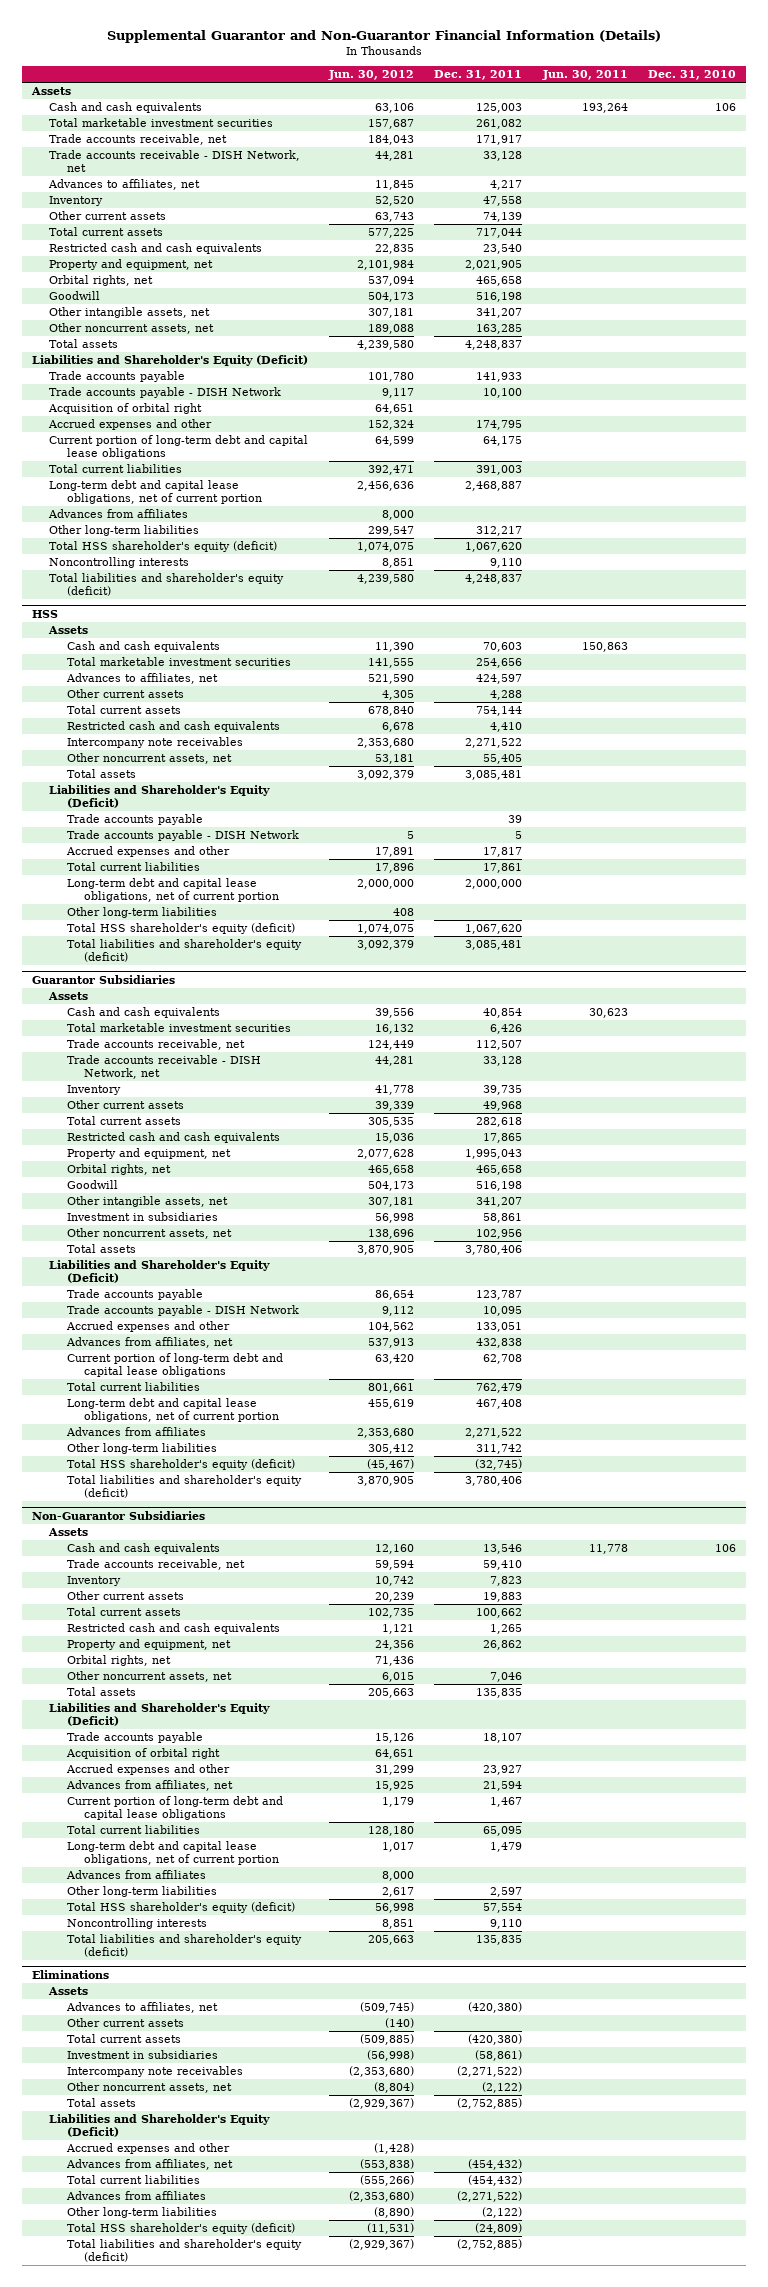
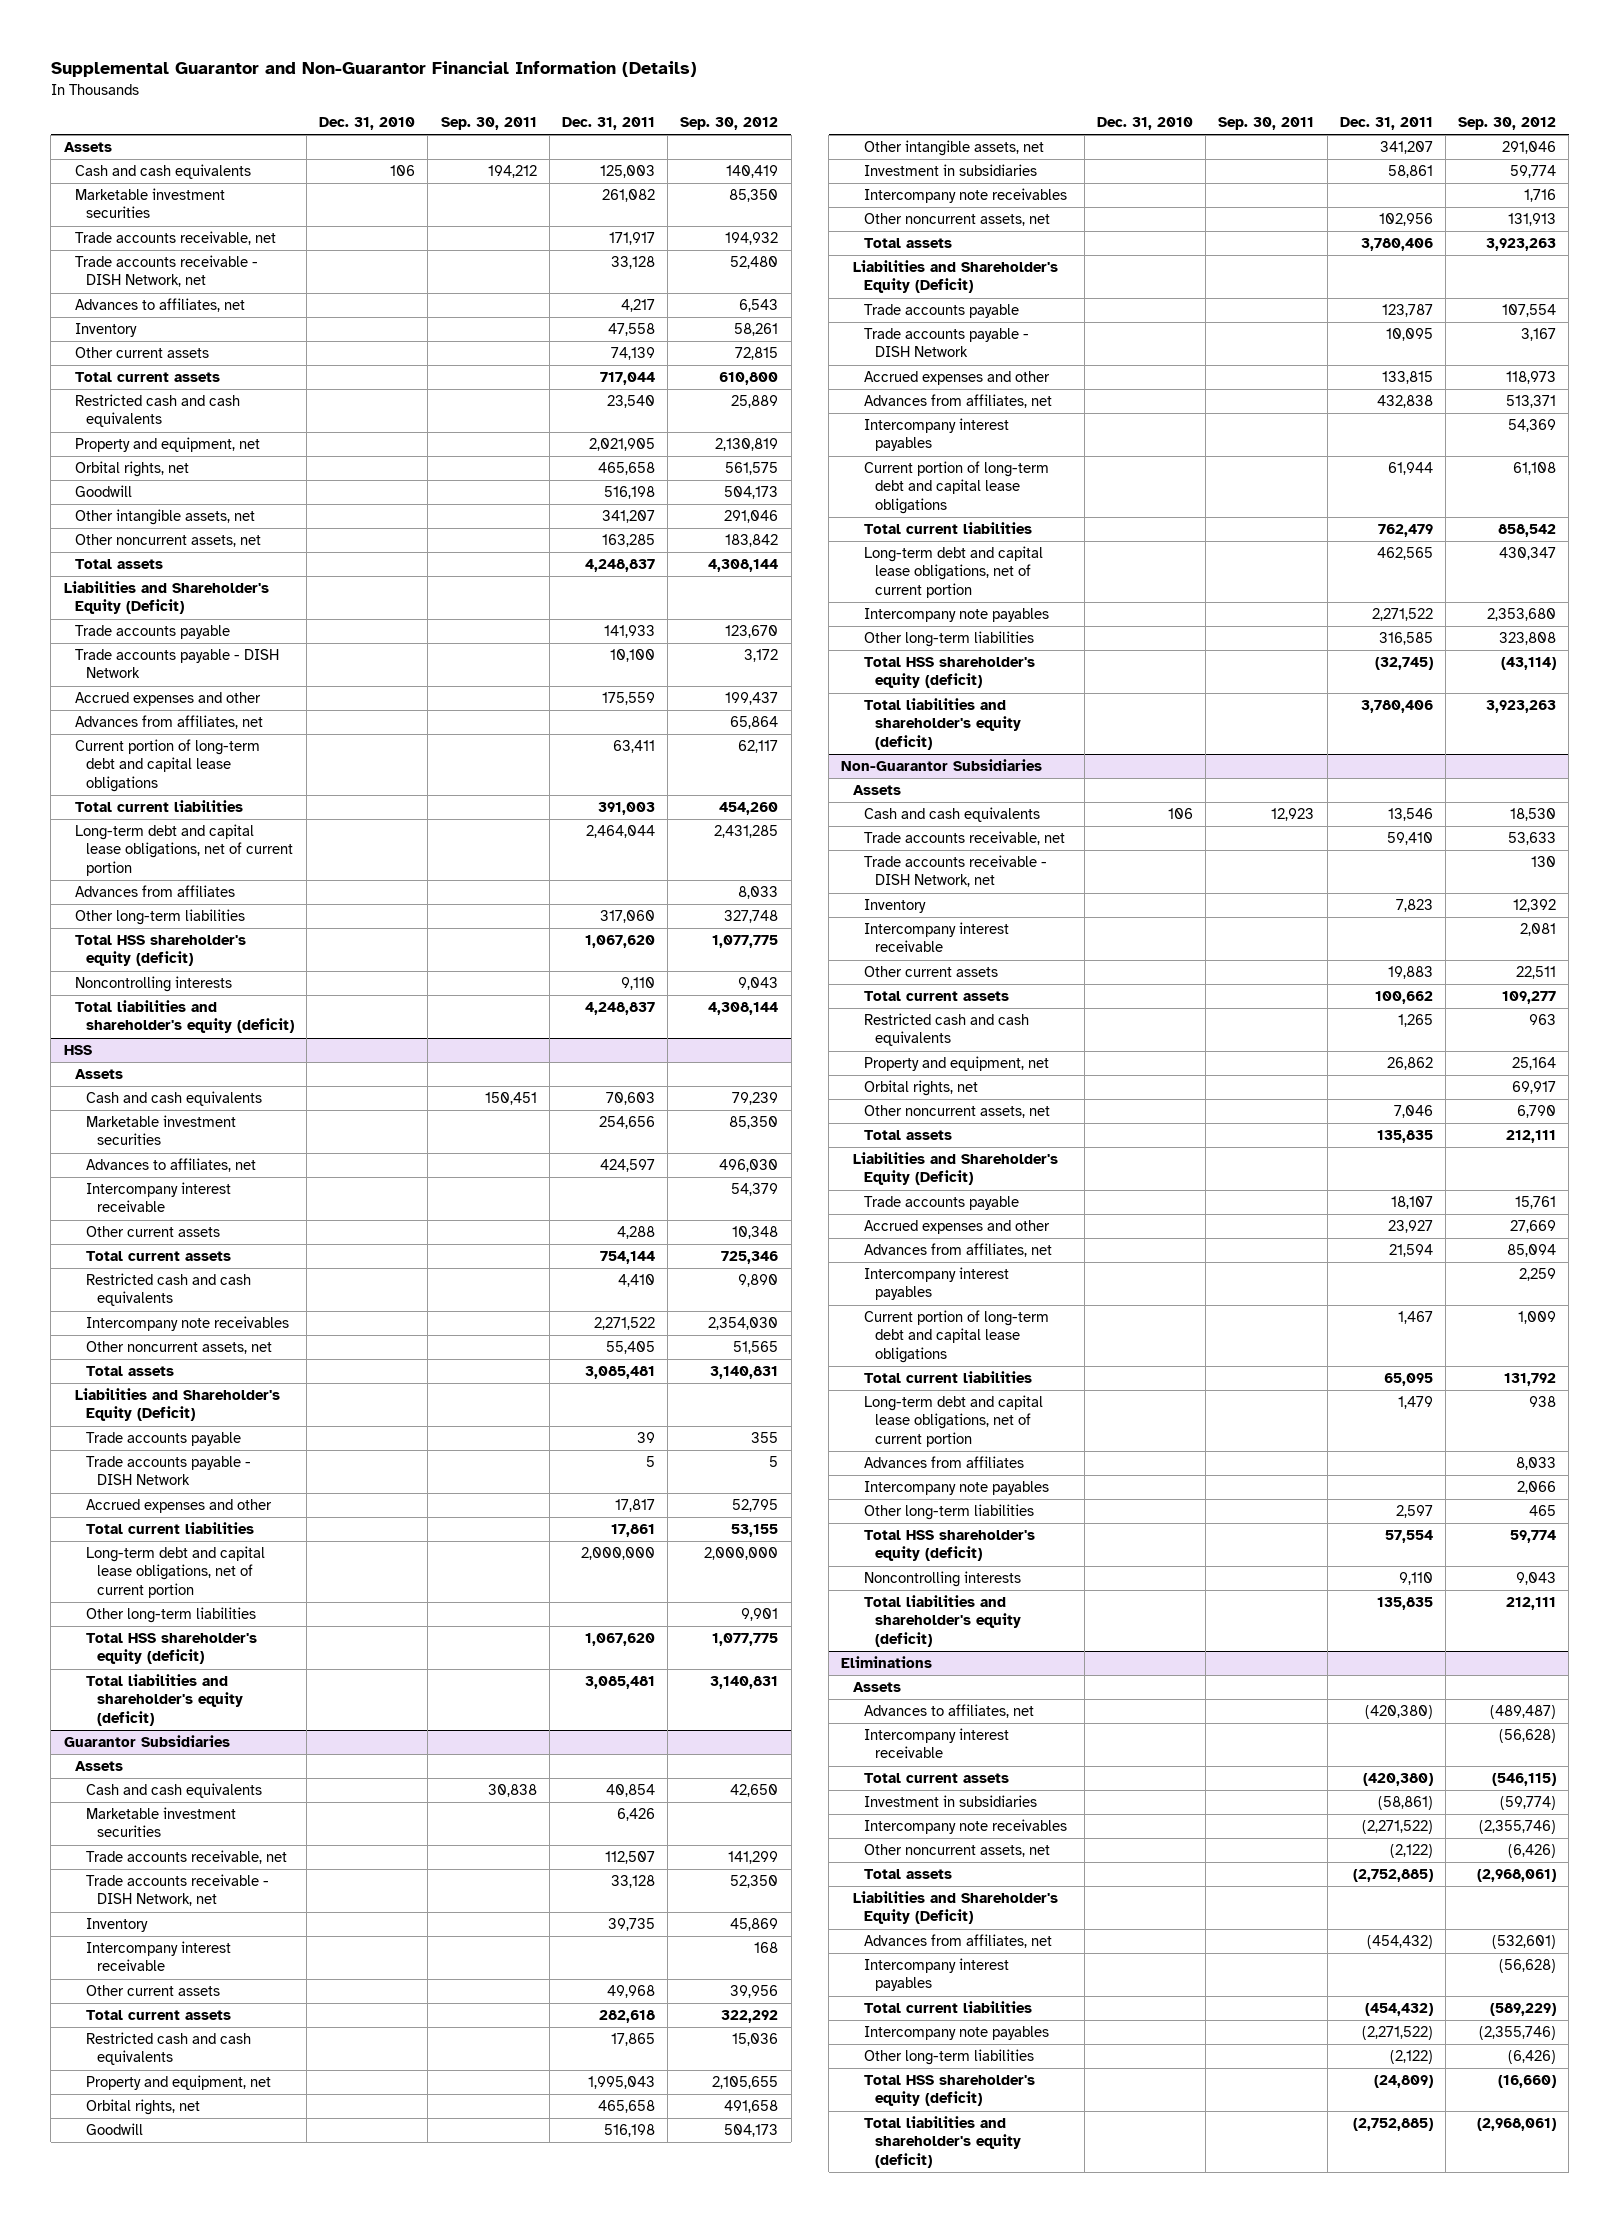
[327,70,414,81] Jun. 30, 2012 -> none
[541,70,628,81] Jun. 30, 2011 -> none
none -> [440,117,537,131] Sep. 30, 2011
none -> [680,117,779,131] Sep. 30, 2012
[49,118,274,128] Total marketable investment securities -> [74,188,225,219] Marketable investment securities
[48,403,203,415] Acquisition of orbital right -> none
[476,420,523,431] 174,795 -> [602,692,656,706] 175,559
none -> [74,715,263,730] Advances from affiliates, net
[483,436,523,447] 64,175 -> [613,740,656,754] 63,411
[465,481,523,492] 2,468,887 -> [586,825,656,839] 2,464,044
[476,526,523,537] 312,217 -> [600,910,656,924] 317,060
[66,657,291,667] Total marketable investment securities -> [85,1115,236,1146] Marketable investment securities
none -> [85,1182,231,1213] Intercompany interest receivable
[66,1023,291,1033] Total marketable investment securities -> [85,1807,236,1838] Marketable investment securities
none -> [85,1941,231,1972] Intercompany interest receivable
none -> [863,188,1067,204] Intercompany note receivables
[476,1322,523,1333] 133,051 -> [1381,371,1433,385] 133,815
none -> [863,418,1009,452] Intercompany interest payables
[483,1354,523,1365] 62,708 -> [1387,462,1433,476] 61,944
[476,1399,523,1410] 467,408 -> [1376,547,1433,561] 462,565
[65,1427,206,1437] Advances from affiliates -> [863,608,1049,623] Intercompany note payables
[476,1444,523,1455] 311,742 -> [1378,632,1433,646] 316,585
none -> [863,855,1047,888] Trade accounts receivable - DISH Network, net
none -> [863,922,1009,953] Intercompany interest receivable
[65,1748,220,1760] Acquisition of orbital right -> none
none -> [863,1267,1009,1301] Intercompany interest payables
none -> [863,1481,1049,1496] Intercompany note payables
[66,2018,184,2028] Other current assets -> none
none -> [863,1728,1009,1759] Intercompany interest receivable
[65,2143,230,2155] Accrued expenses and other -> none
none -> [863,1958,1009,1992] Intercompany interest payables
[65,2191,206,2201] Advances from affiliates -> [863,2026,1049,2041] Intercompany note payables

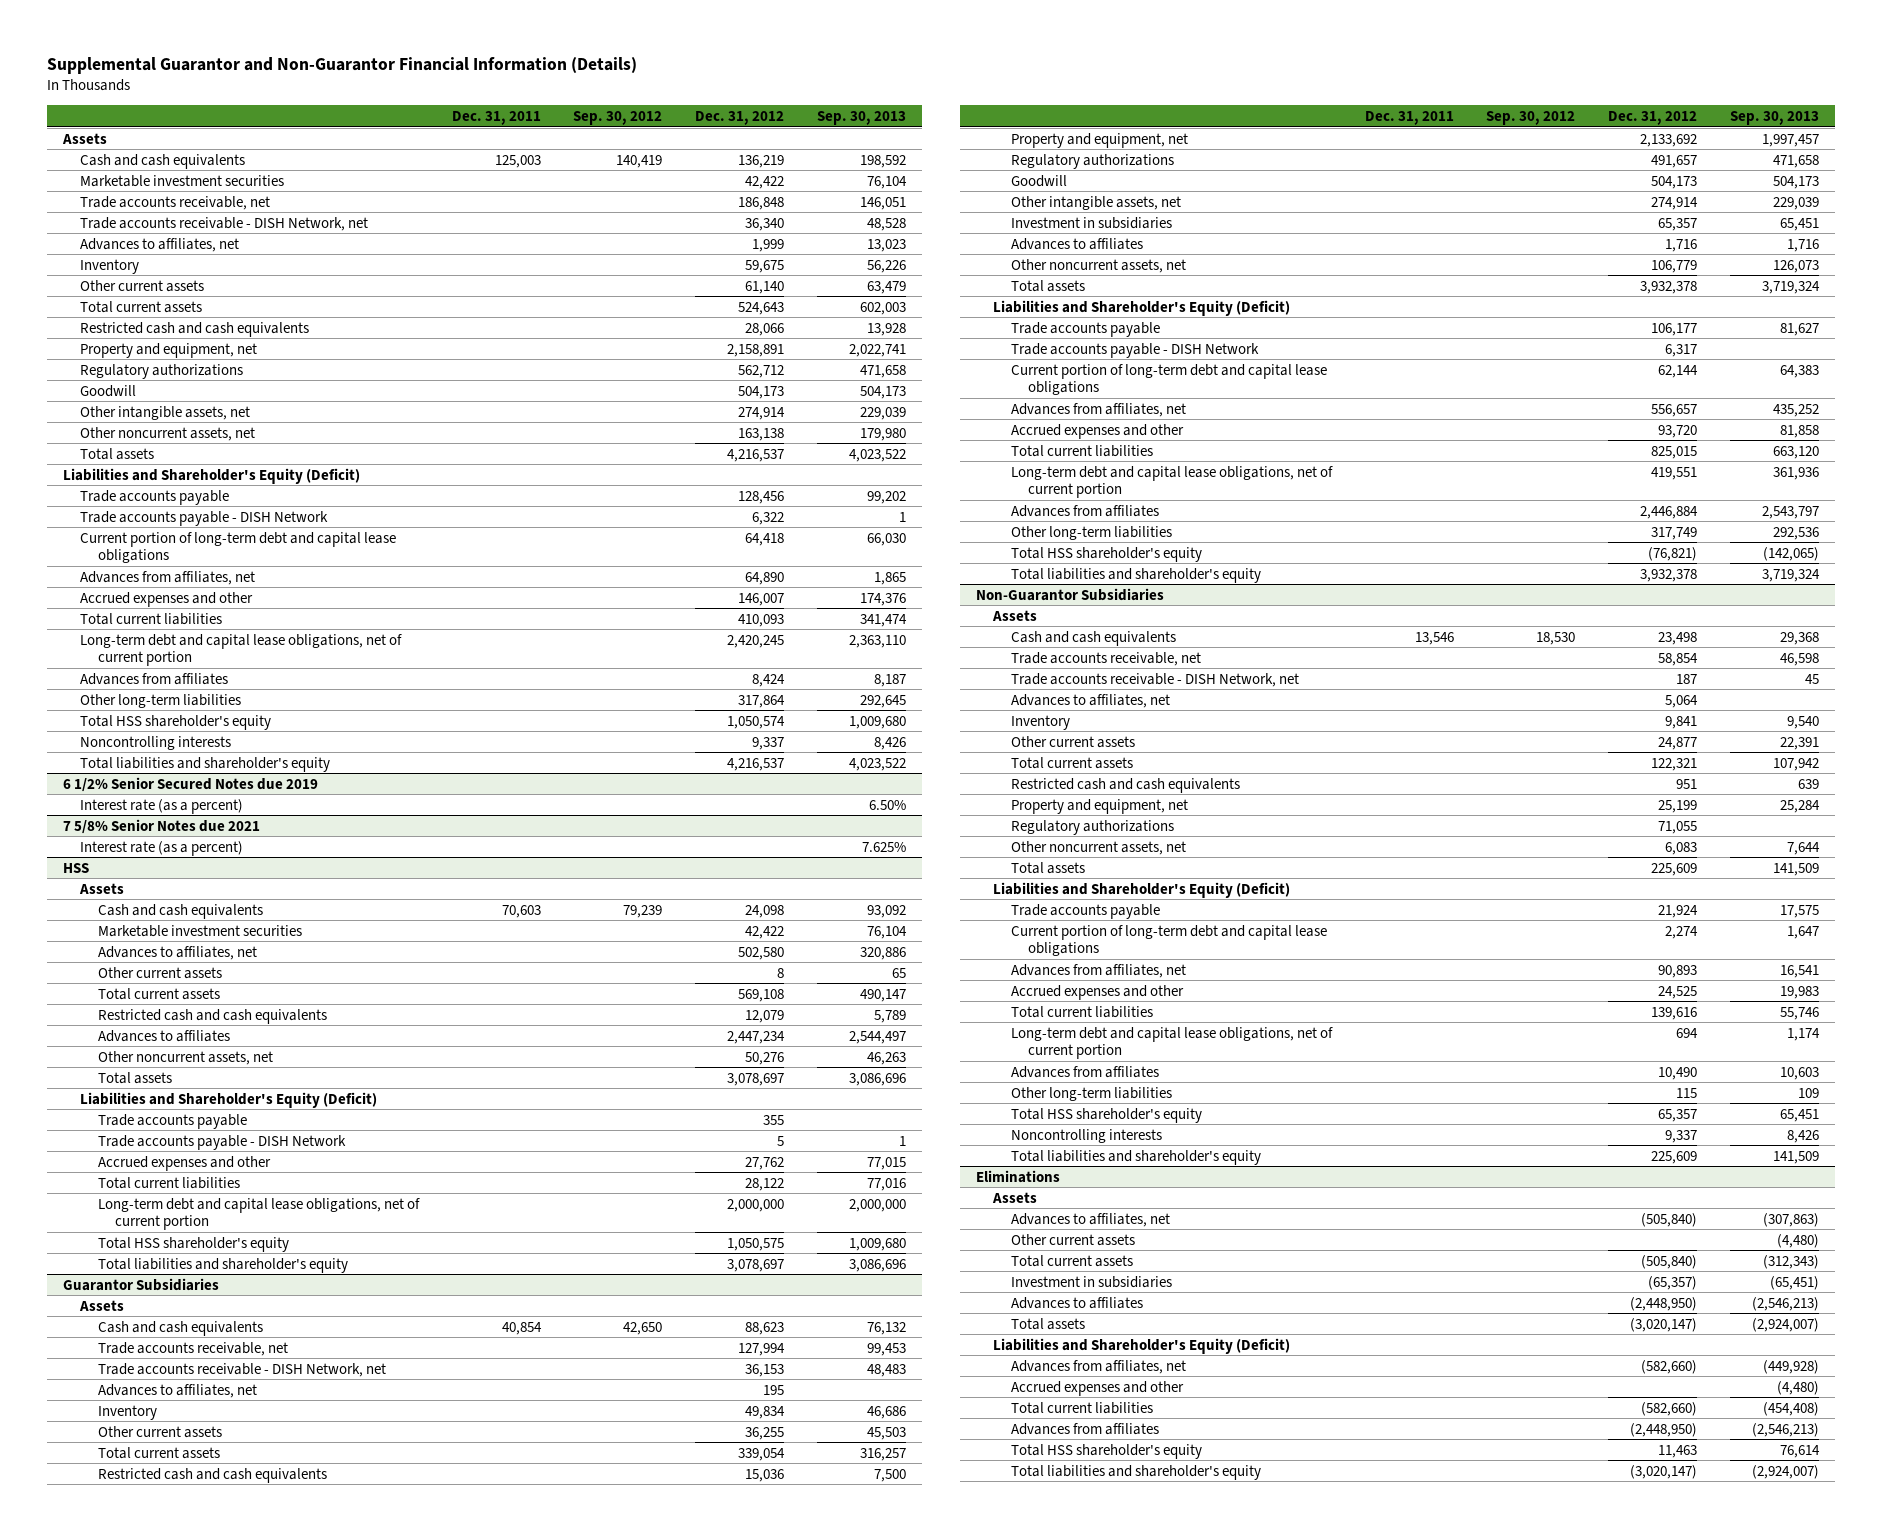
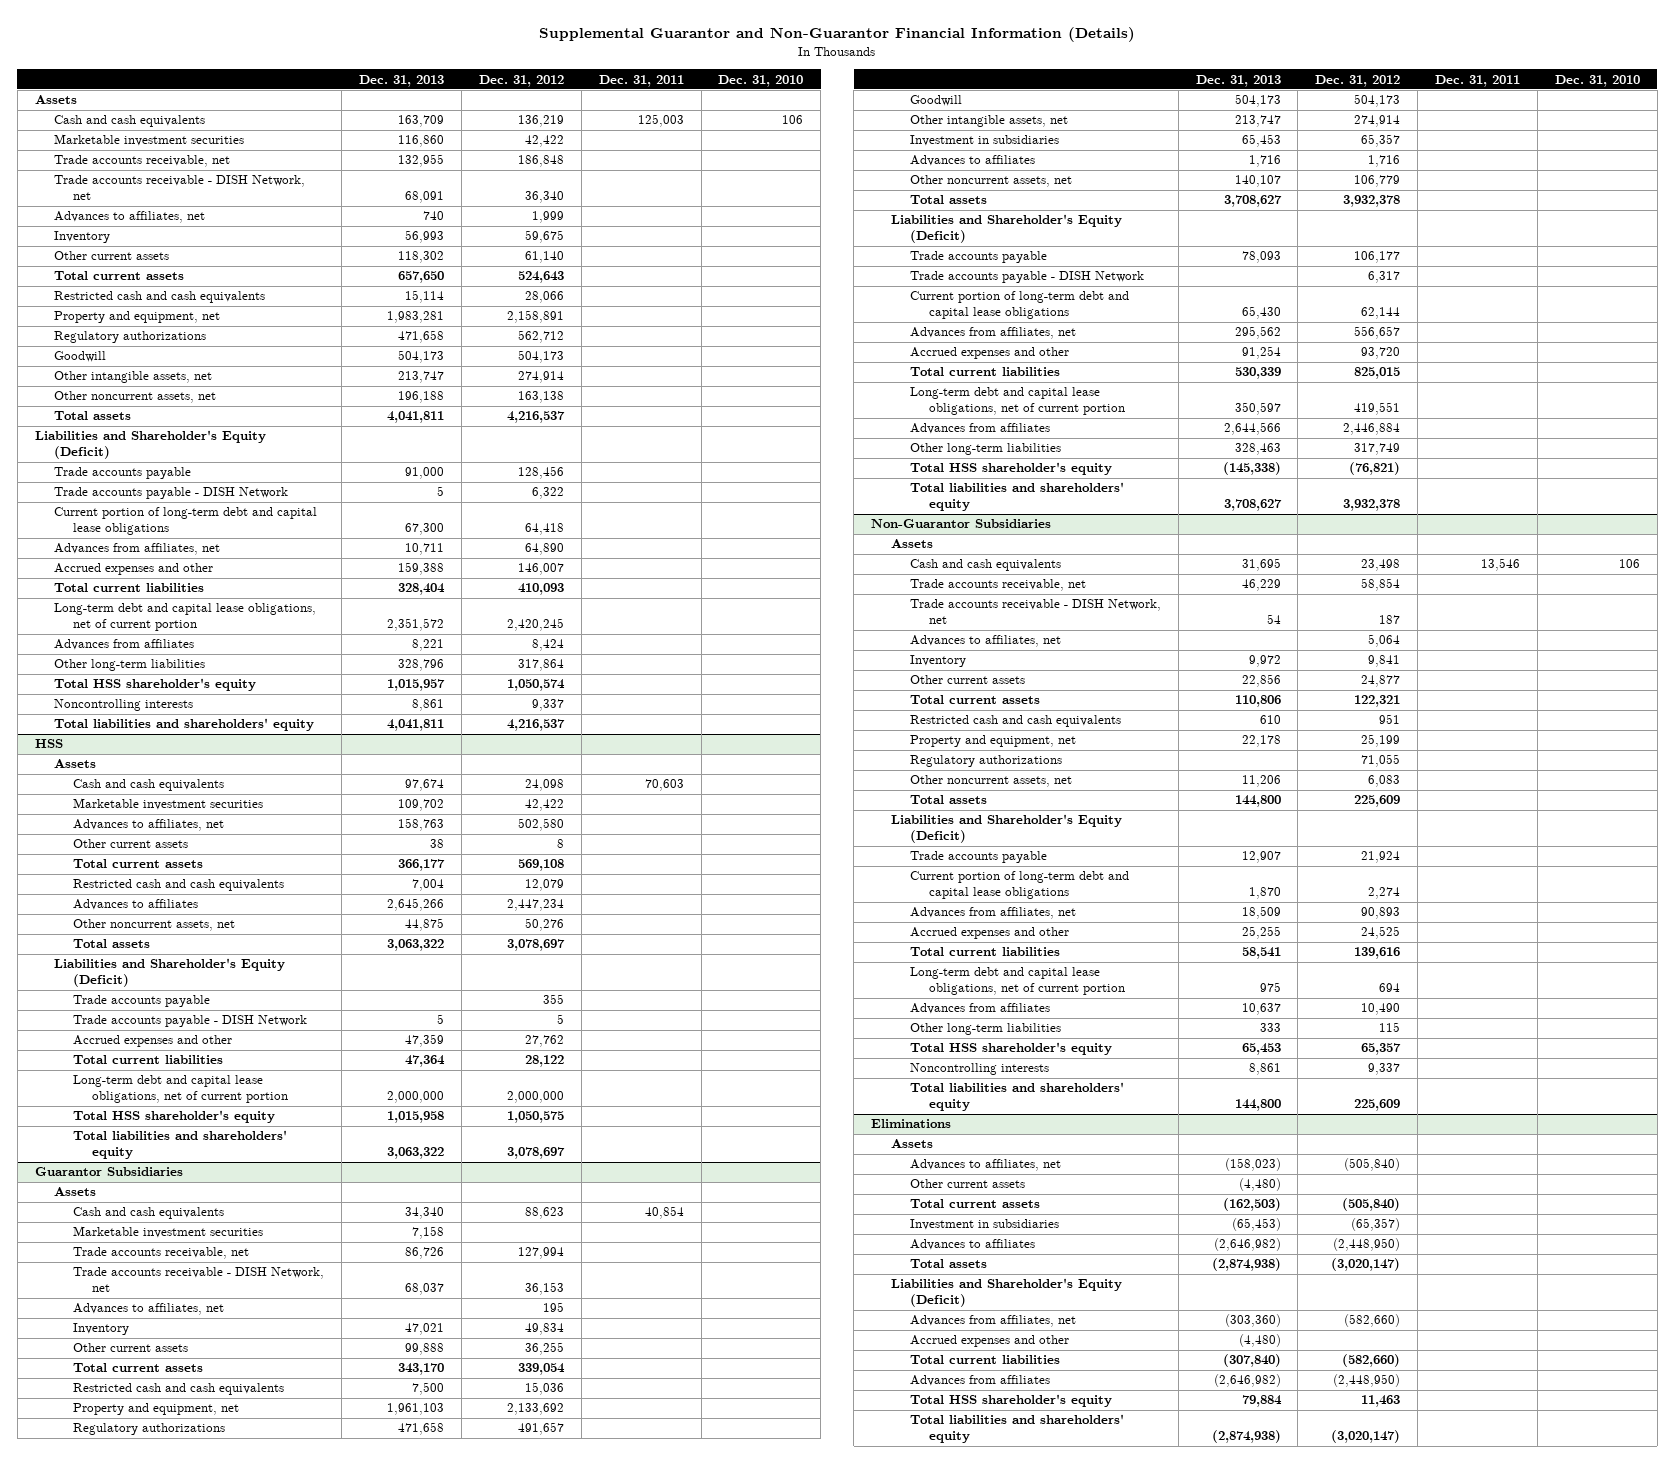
[573,110,663,125] Sep. 30, 2012 -> none
[816,110,906,125] Sep. 30, 2013 -> none
none -> [359,74,445,87] Dec. 31, 2013
none -> [718,74,804,87] Dec. 31, 2010
[62,776,318,792] 6 1/2% Senior Secured Notes due 2019 -> none
[80,798,244,814] Interest rate (as a percent) -> none
[62,818,260,834] 7 5/8% Senior Notes due 2021 -> none
[80,840,244,856] Interest rate (as a percent) -> none
[80,756,331,772] Total liabilities and shareholder's equity -> [54,718,315,732] Total liabilities and shareholders' equity
[97,1257,348,1273] Total liabilities and shareholder's equity -> [73,1130,288,1160] Total liabilities and shareholders' equity
none -> [73,1226,264,1239] Marketable investment securities
[1010,567,1261,583] Total liabilities and shareholder's equity -> [909,482,1124,512] Total liabilities and shareholders' equity
[1010,1149,1261,1165] Total liabilities and shareholder's equity -> [909,1082,1124,1112] Total liabilities and shareholders' equity
[1010,1464,1261,1480] Total liabilities and shareholder's equity -> [909,1414,1124,1444] Total liabilities and shareholders' equity

